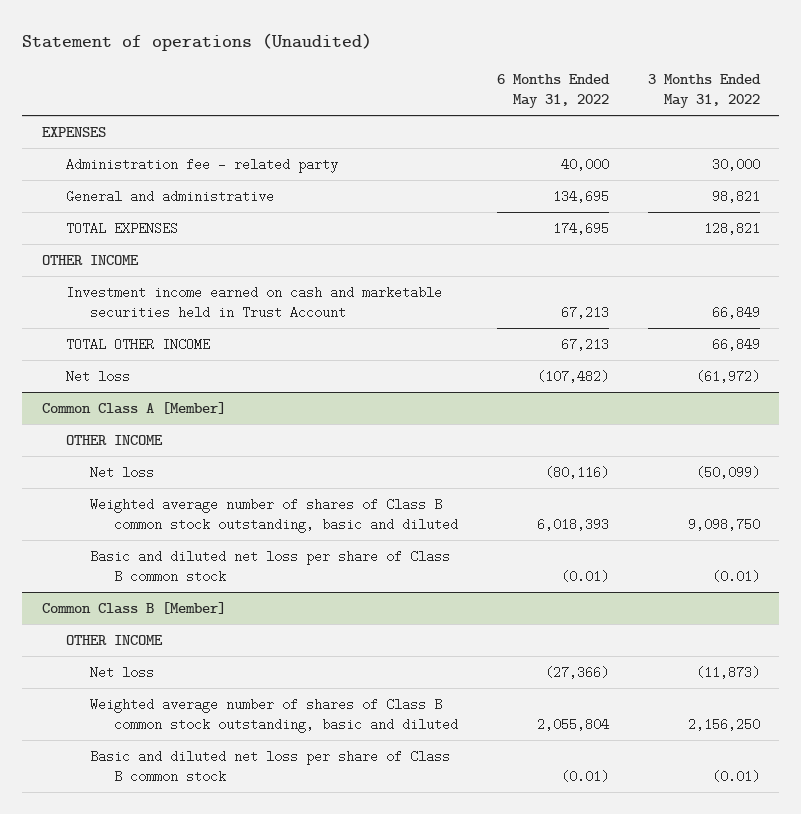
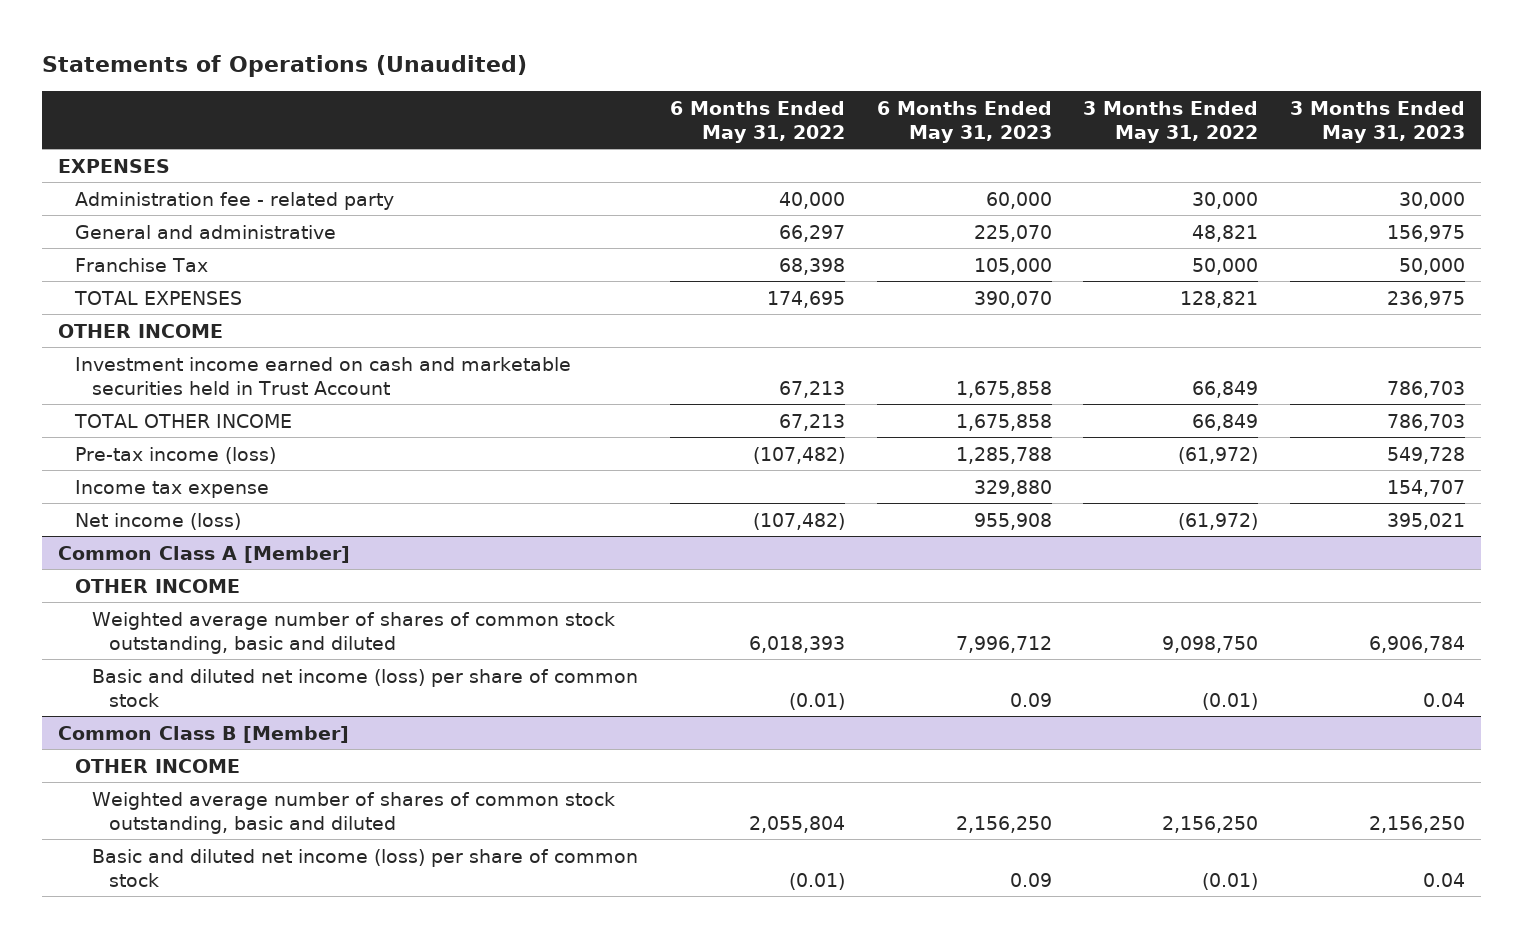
[22,32,373,51] Statement of operations (Unaudited) -> [42,54,528,77] Statements of Operations (Unaudited)
none -> [876,100,1052,143] 6 Months Ended May 31, 2023
none -> [1289,100,1465,143] 3 Months Ended May 31, 2023
[552,189,609,203] 134,695 -> [778,224,845,242] 66,297
[711,189,760,203] 98,821 -> [1192,224,1259,242] 48,821
none -> [75,257,209,272] Franchise Tax
none -> [75,446,277,464] Pre-tax income (loss)
none -> [75,479,270,498] Income tax expense
[65,369,130,383] Net loss -> [75,512,242,530] Net income (loss)
[89,465,154,479] Net loss -> none
[89,497,459,534] Weighted average number of shares of Class B common stock outstanding, basic and diluted -> [92,611,616,654] Weighted average number of shares of common stock outstanding, basic and diluted
[89,549,450,584] Basic and diluted net loss per share of Class B common stock -> [92,668,639,707] Basic and diluted net income (loss) per share of common stock
[89,665,154,679] Net loss -> none
[89,697,459,734] Weighted average number of shares of Class B common stock outstanding, basic and diluted -> [92,791,616,834] Weighted average number of shares of common stock outstanding, basic and diluted
[89,749,450,784] Basic and diluted net loss per share of Class B common stock -> [92,848,639,887] Basic and diluted net income (loss) per share of common stock

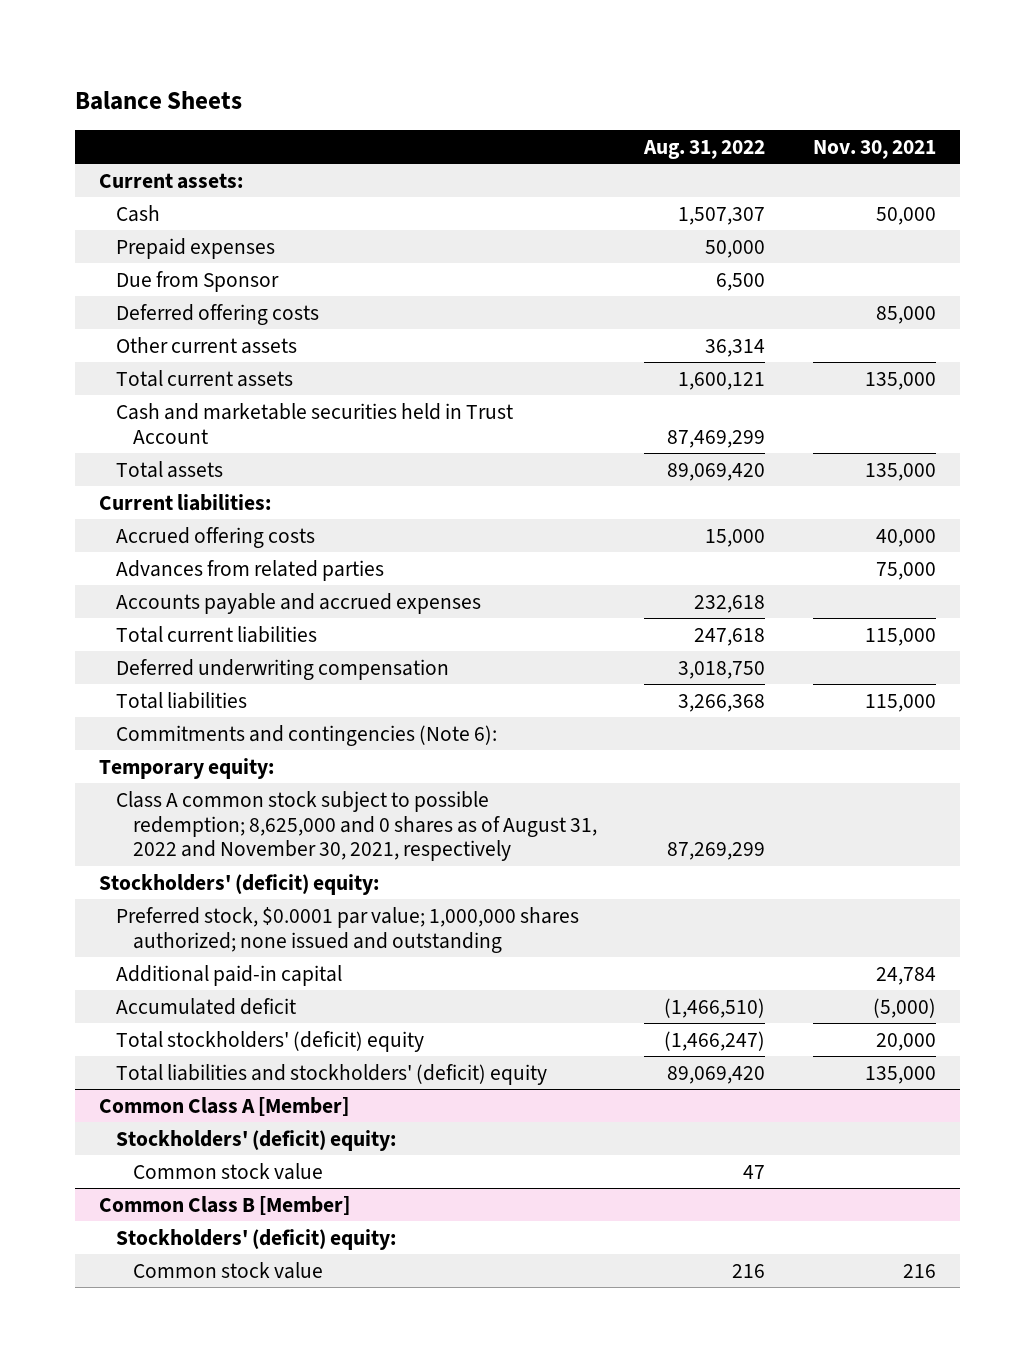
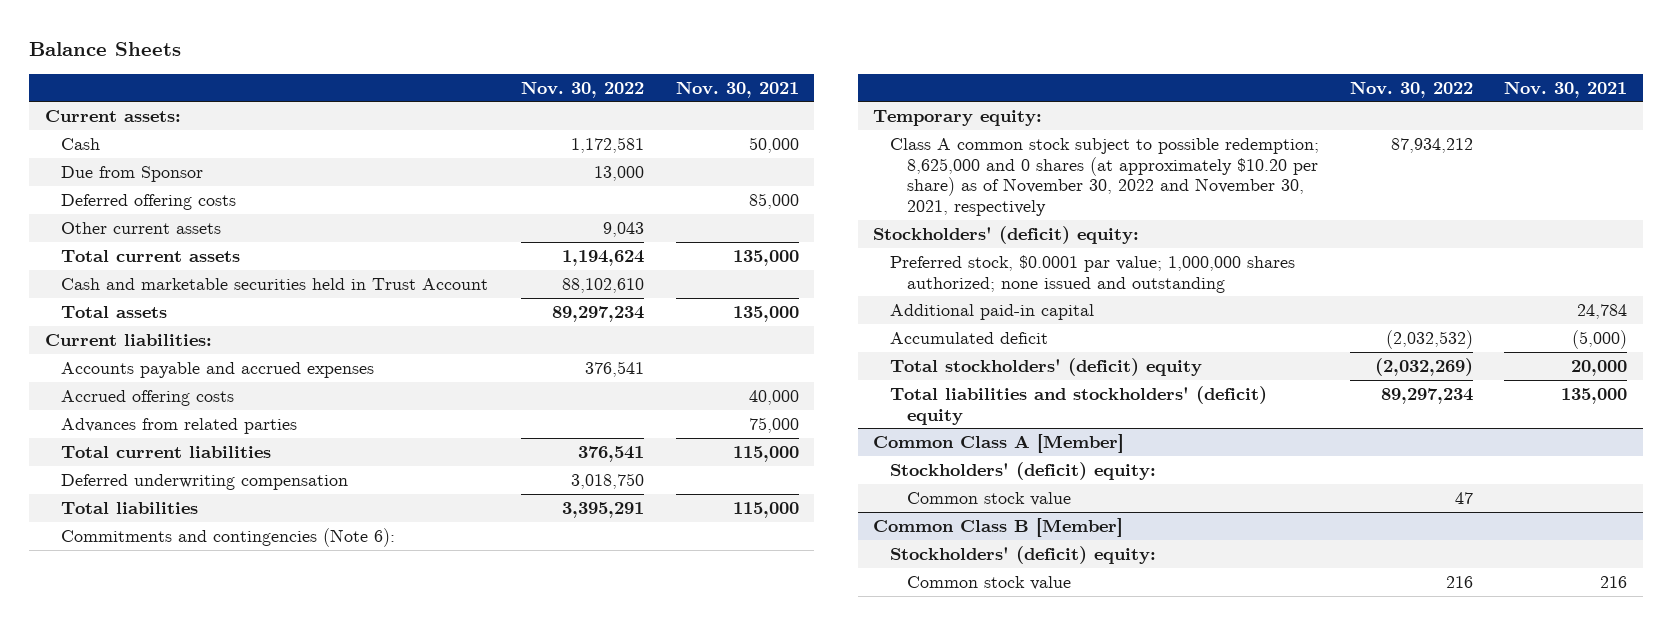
[643,140,766,160] Aug. 31, 2022 -> none
none -> [521,80,645,98] Nov. 30, 2022
[115,237,275,259] Prepaid expenses -> none
[115,592,481,614] Accounts payable and accrued expenses -> [61,361,375,378] Accounts payable and accrued expenses
[115,790,597,862] Class A common stock subject to possible redemption; 8,625,000 and 0 shares as of August 31, 2022 and November 30, 2021, respectively -> [889,137,1319,216] Class A common stock subject to possible redemption; 8,625,000 and 0 shares (at approximately $10.20 per share) as of November 30, 2022 and November 30, 2021, respectively

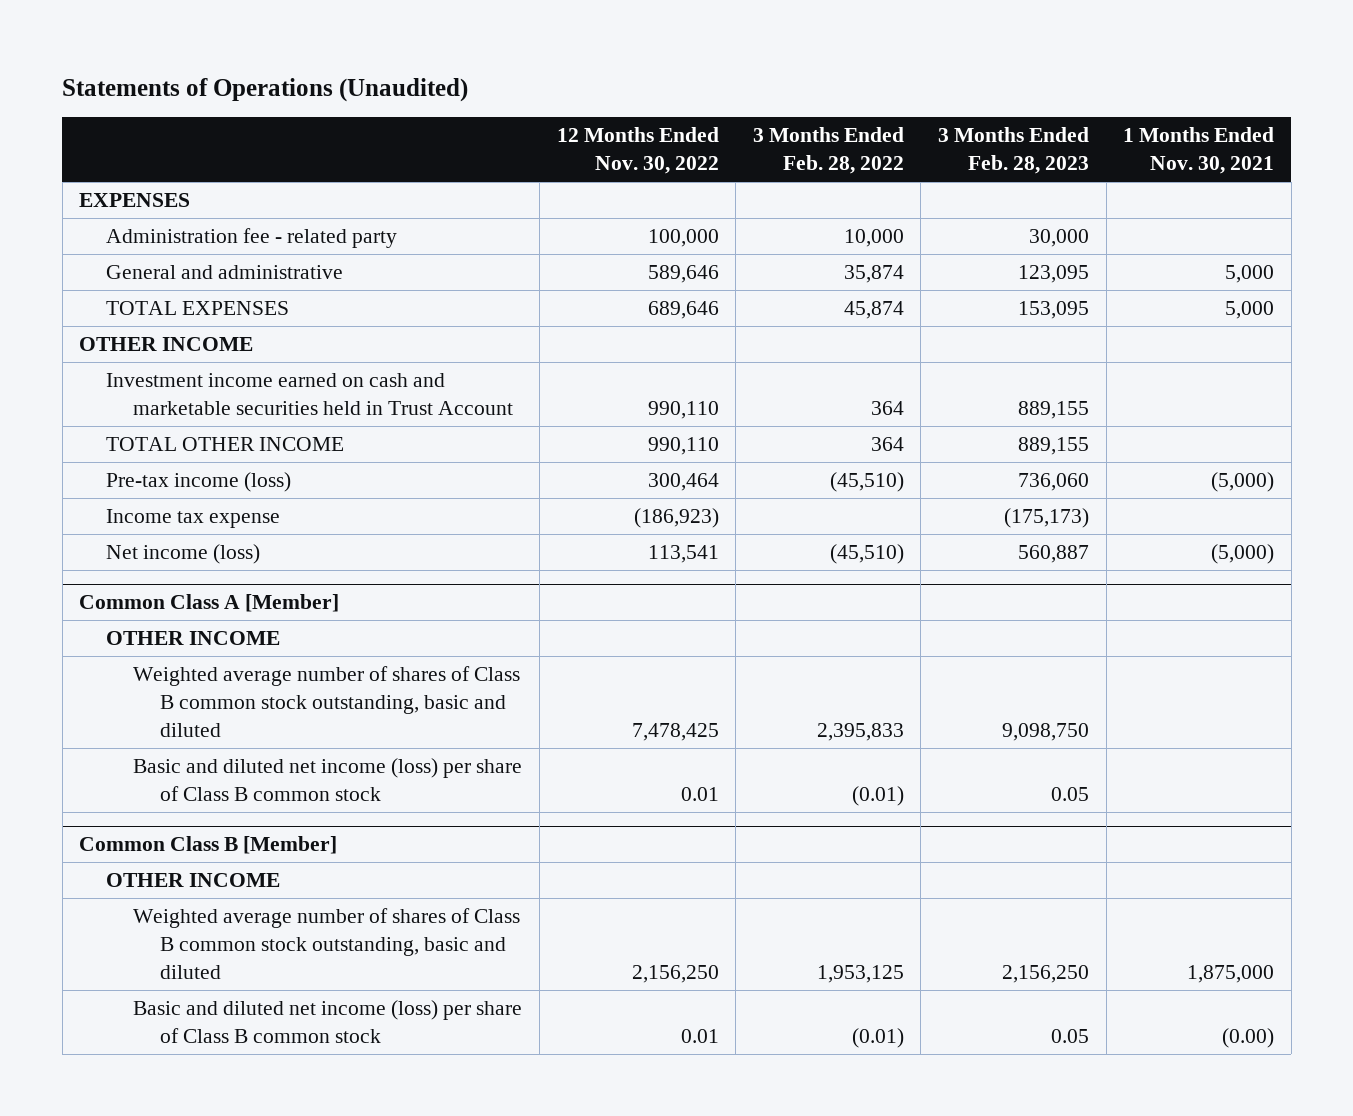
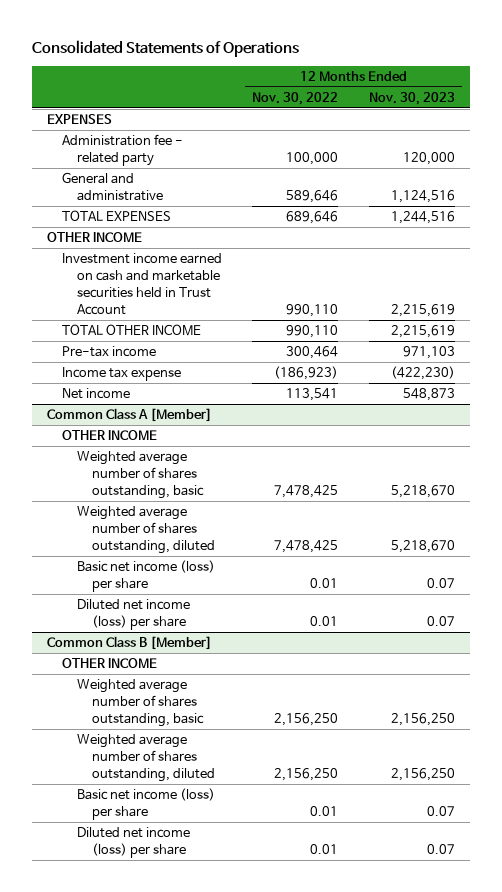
[62,77,469,102] Statements of Operations (Unaudited) -> [32,39,300,57] Consolidated Statements of Operations
[752,127,904,175] 3 Months Ended Feb. 28, 2022 -> none
[937,127,1089,175] 3 Months Ended Feb. 28, 2023 -> none
[1123,127,1275,175] 1 Months Ended Nov. 30, 2021 -> none
none -> [368,91,455,105] Nov. 30, 2023
[106,471,292,492] Pre-tax income (loss) -> [62,346,157,358] Pre-tax income
[106,543,261,564] Net income (loss) -> [62,388,131,400] Net income
[133,665,521,737] Weighted average number of shares of Class B common stock outstanding, basic and diluted -> [77,451,205,500] Weighted average number of shares outstanding, basic
none -> [77,506,216,555] Weighted average number of shares outstanding, diluted
[133,757,523,801] Basic and diluted net income (loss) per share of Class B common stock -> [77,560,216,593] Basic net income (loss) per share
none -> [77,599,191,631] Diluted net income (loss) per share
[133,907,521,979] Weighted average number of shares of Class B common stock outstanding, basic and diluted -> [77,679,205,728] Weighted average number of shares outstanding, basic
none -> [77,734,216,783] Weighted average number of shares outstanding, diluted
[133,999,523,1043] Basic and diluted net income (loss) per share of Class B common stock -> [77,788,216,821] Basic net income (loss) per share
none -> [77,827,191,859] Diluted net income (loss) per share

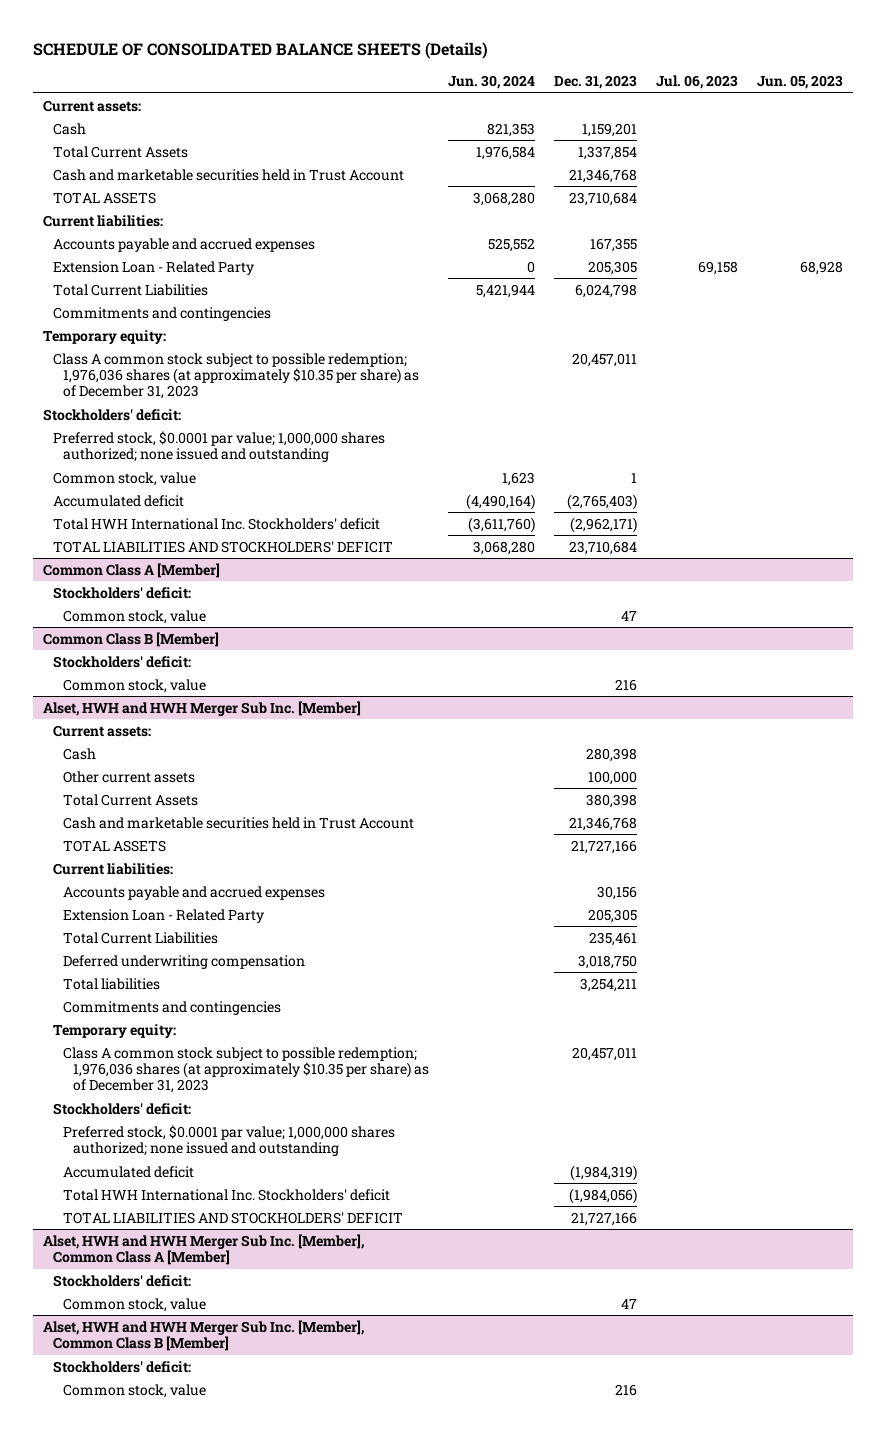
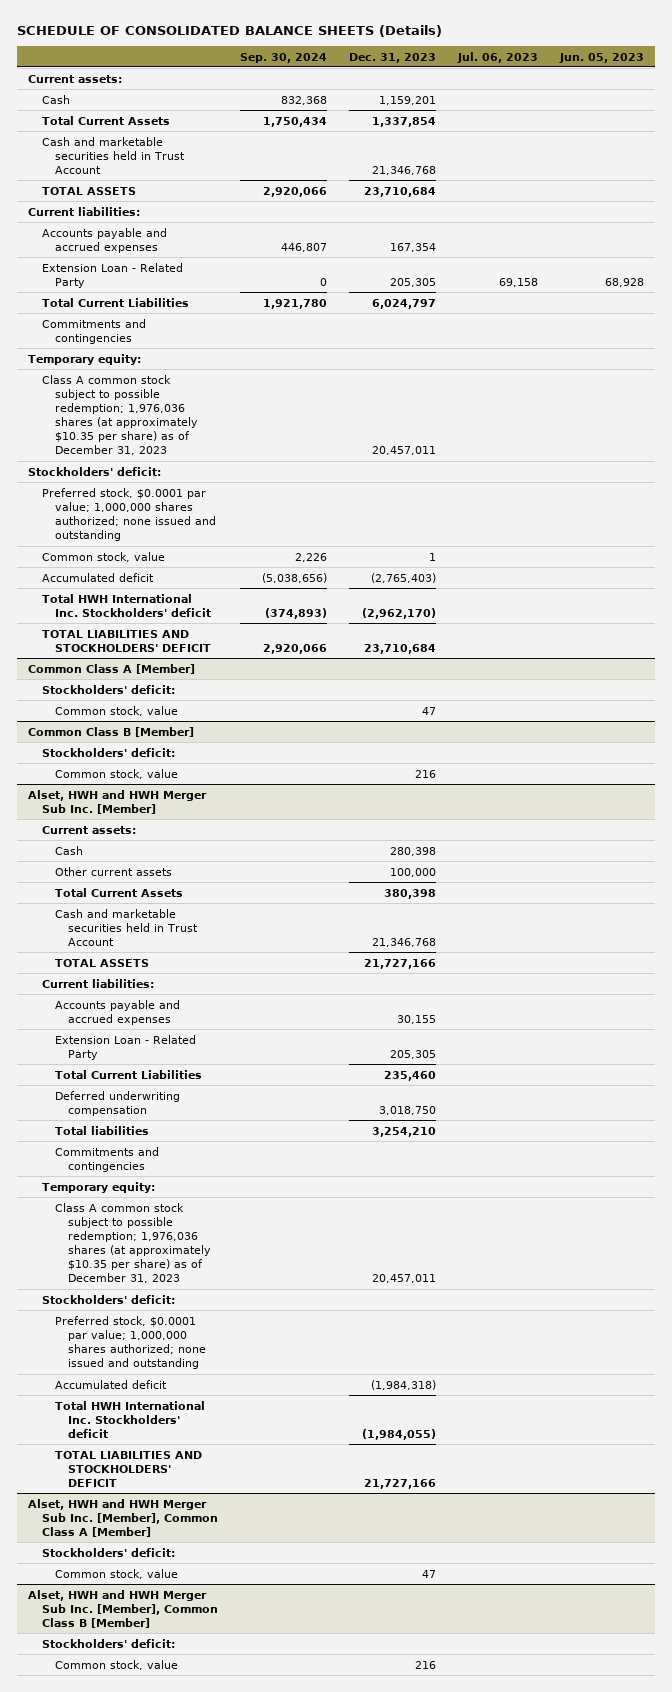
[448,75,536,90] Jun. 30, 2024 -> none
none -> [239,52,327,63] Sep. 30, 2024
[590,237,638,252] 167,355 -> [389,242,436,252] 167,354
[575,283,638,298] 6,024,798 -> [371,298,436,309] 6,024,797
[570,516,638,533] (2,962,171) -> [361,607,436,619] (2,962,170)
[597,885,638,900] 30,156 -> [396,1014,436,1024] 30,155
[589,931,638,946] 235,461 -> [383,1070,436,1081] 235,460
[580,977,638,992] 3,254,211 -> [371,1126,436,1137] 3,254,210
[570,1164,638,1181] (1,984,319) -> [370,1379,436,1390] (1,984,318)
[569,1187,638,1204] (1,984,056) -> [361,1428,436,1440] (1,984,055)

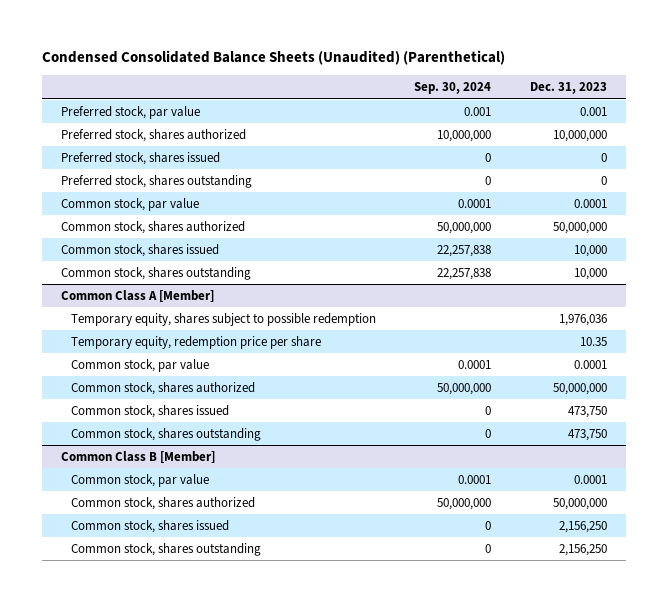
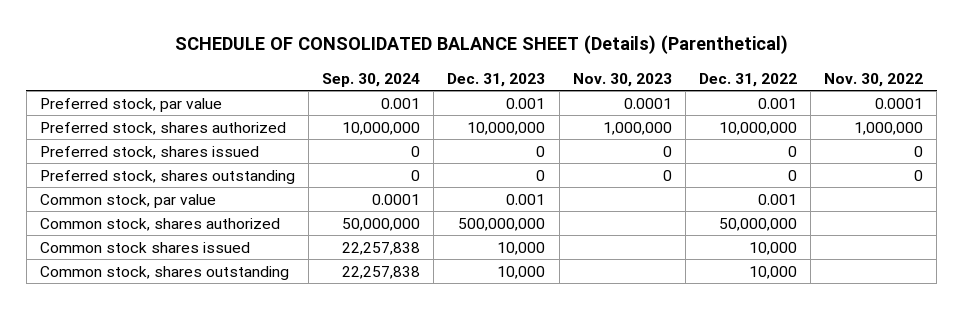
[42,50,506,66] Condensed Consolidated Balance Sheets (Unaudited) (Parenthetical) -> [174,35,788,55] SCHEDULE OF CONSOLIDATED BALANCE SHEET (Details) (Parenthetical)
none -> [572,72,672,87] Nov. 30, 2023
none -> [699,72,798,87] Dec. 31, 2022
none -> [824,72,924,87] Nov. 30, 2022
[573,199,607,209] 0.0001 -> [506,193,546,205] 0.001
[552,222,607,235] 50,000,000 -> [458,217,546,231] 500,000,000
[61,244,220,258] Common stock, shares issued -> [39,241,250,253] Common stock shares issued
[61,290,215,303] Common Class A [Member] -> none
[71,313,377,327] Temporary equity, shares subject to possible redemption -> none
[71,336,322,350] Temporary equity, redemption price per share -> none
[71,359,210,373] Common stock, par value -> none
[71,382,256,396] Common stock, shares authorized -> none
[71,405,230,419] Common stock, shares issued -> none
[71,428,262,442] Common stock, shares outstanding -> none
[61,451,216,464] Common Class B [Member] -> none
[71,474,210,488] Common stock, par value -> none
[71,497,256,511] Common stock, shares authorized -> none
[71,520,230,534] Common stock, shares issued -> none
[71,543,262,557] Common stock, shares outstanding -> none

